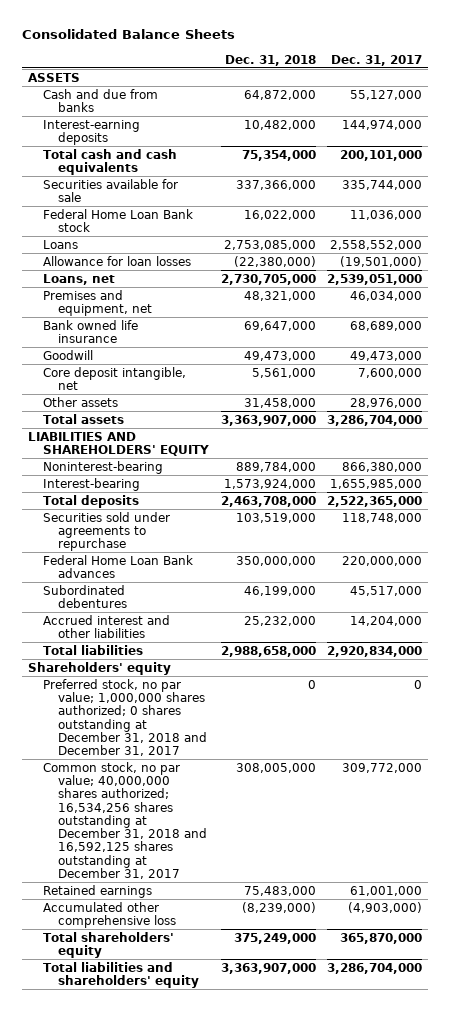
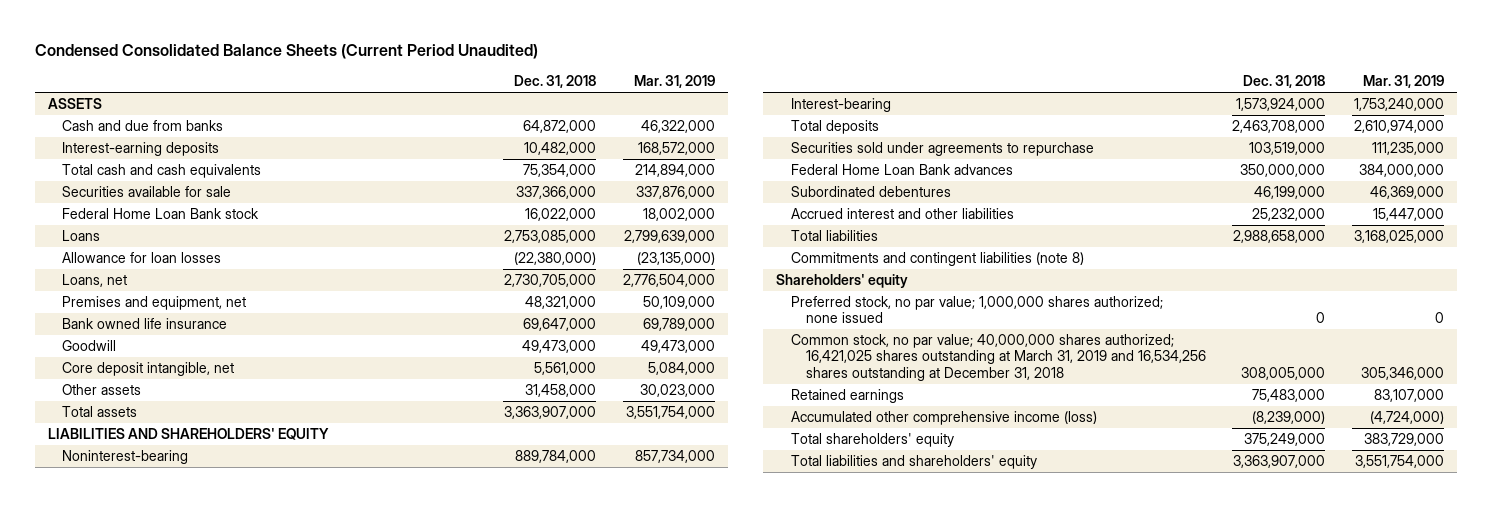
[21,29,235,40] Consolidated Balance Sheets -> [34,44,538,60] Condensed Consolidated Balance Sheets (Current Period Unaudited)
[331,54,423,66] Dec. 31, 2017 -> none
none -> [633,75,715,89] Mar. 31, 2019
none -> [790,252,1084,267] Commitments and contingent liabilities (note 8)
[42,678,208,757] Preferred stock, no par value; 1,000,000 shares authorized; 0 shares outstanding at December 31, 2018 and December 31, 2017 -> [790,296,1163,324] Preferred stock, no par value; 1,000,000 shares authorized; none issued
[42,761,208,880] Common stock, no par value; 40,000,000 shares authorized; 16,534,256 shares outstanding at December 31, 2018 and 16,592,125 shares outstanding at December 31, 2017 -> [790,334,1206,381] Common stock, no par value; 40,000,000 shares authorized; 16,421,025 shares outstanding at March 31, 2019 and 16,534,256 shares outstanding at December 31, 2018
[42,901,177,928] Accumulated other comprehensive loss -> [790,411,1097,426] Accumulated other comprehensive income (loss)

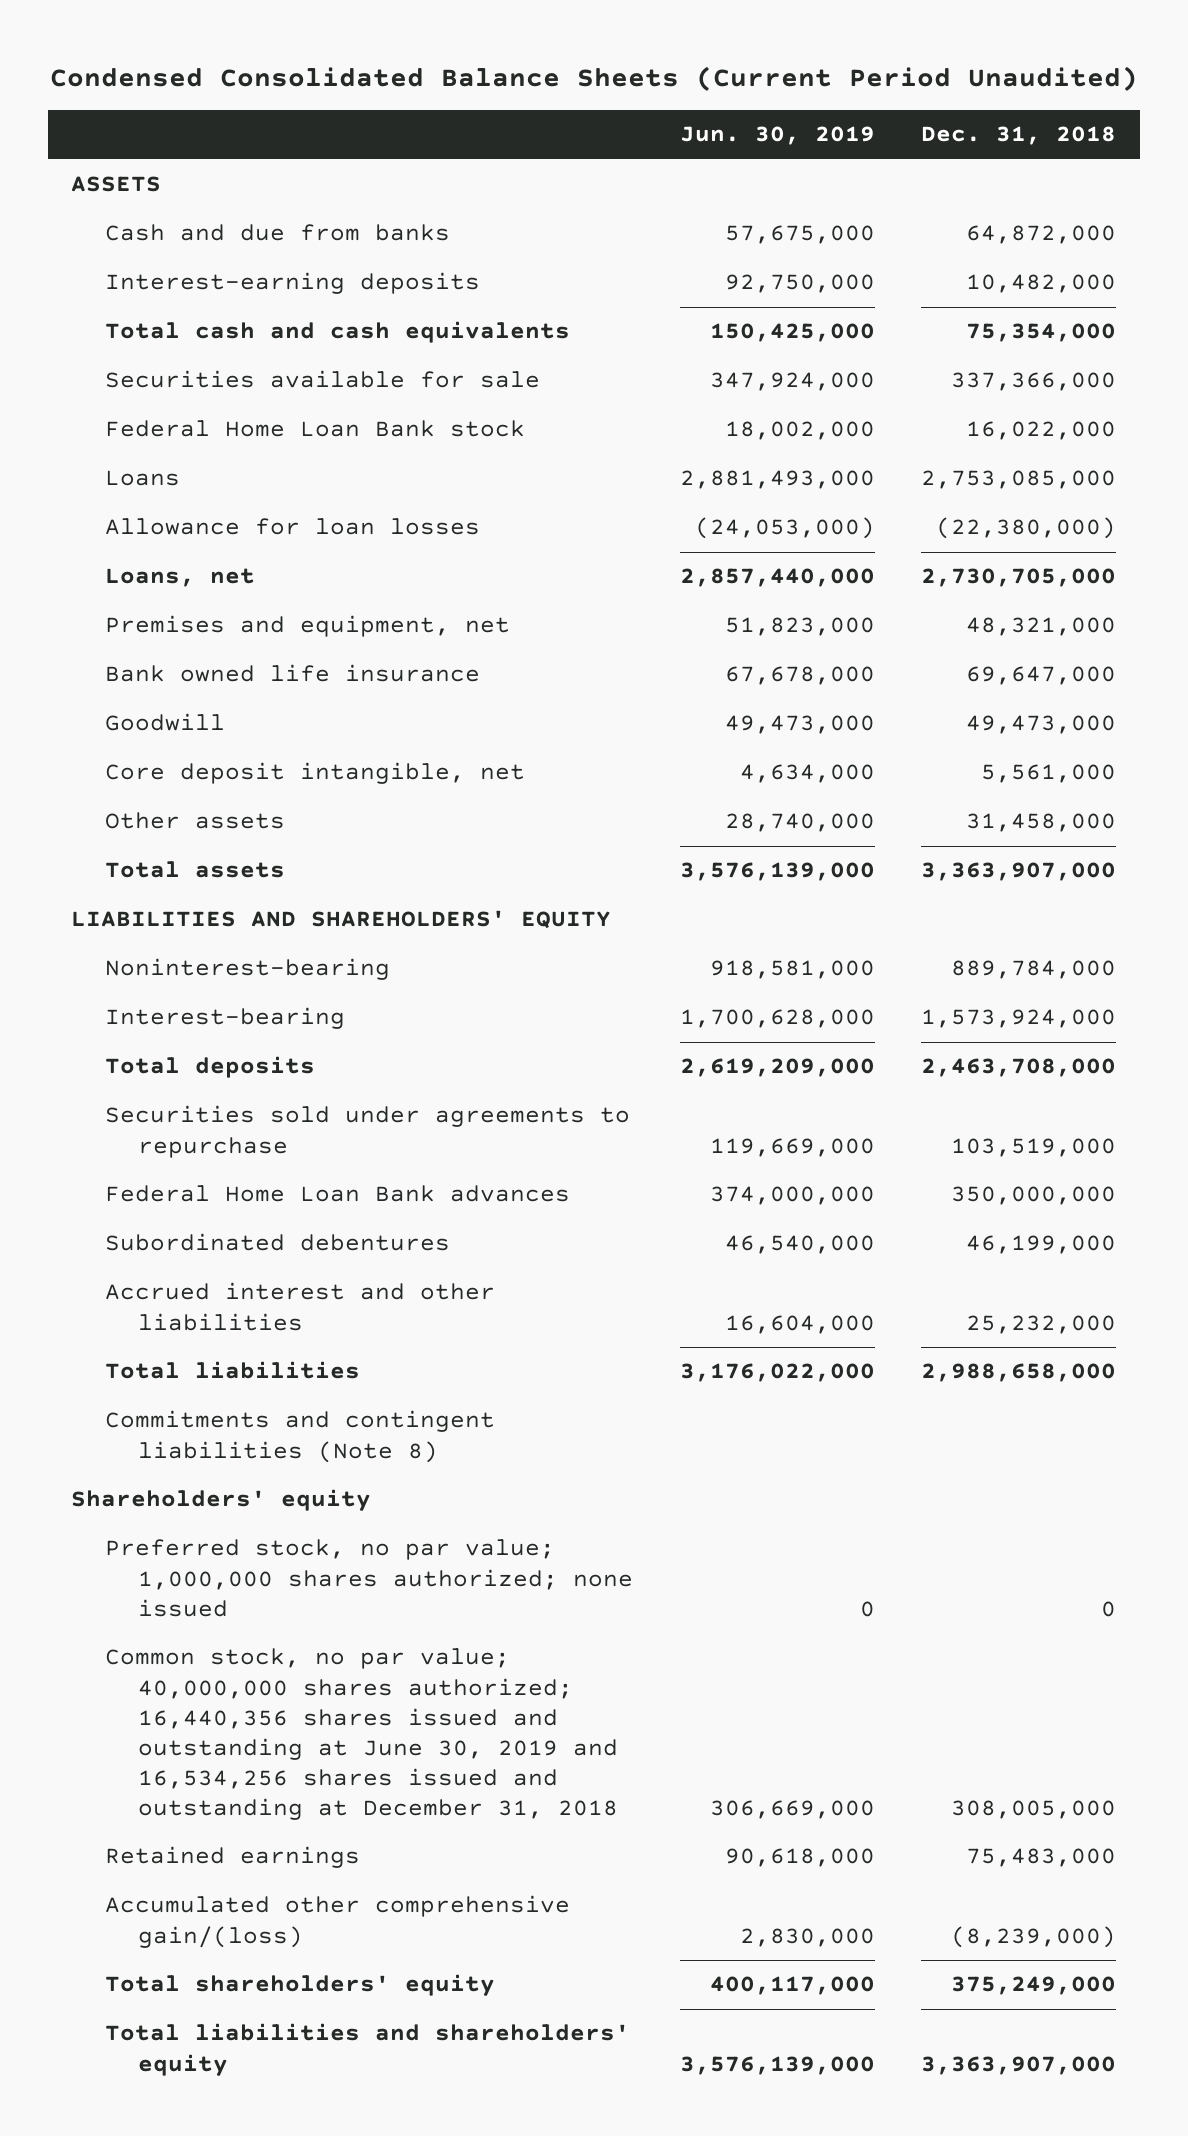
[633,75,715,89] Mar. 31, 2019 -> none
none -> [679,126,875,146] Jun. 30, 2019
[790,252,1084,267] Commitments and contingent liabilities (note 8) -> [104,1410,495,1463] Commitments and contingent liabilities (Note 8)
[790,334,1206,381] Common stock, no par value; 40,000,000 shares authorized; 16,421,025 shares outstanding at March 31, 2019 and 16,534,256 shares outstanding at December 31, 2018 -> [104,1648,618,1820] Common stock, no par value; 40,000,000 shares authorized; 16,440,356 shares issued and outstanding at June 30, 2019 and 16,534,256 shares issued and outstanding at December 31, 2018
[790,411,1097,426] Accumulated other comprehensive income (loss) -> [104,1895,570,1948] Accumulated other comprehensive gain/(loss)

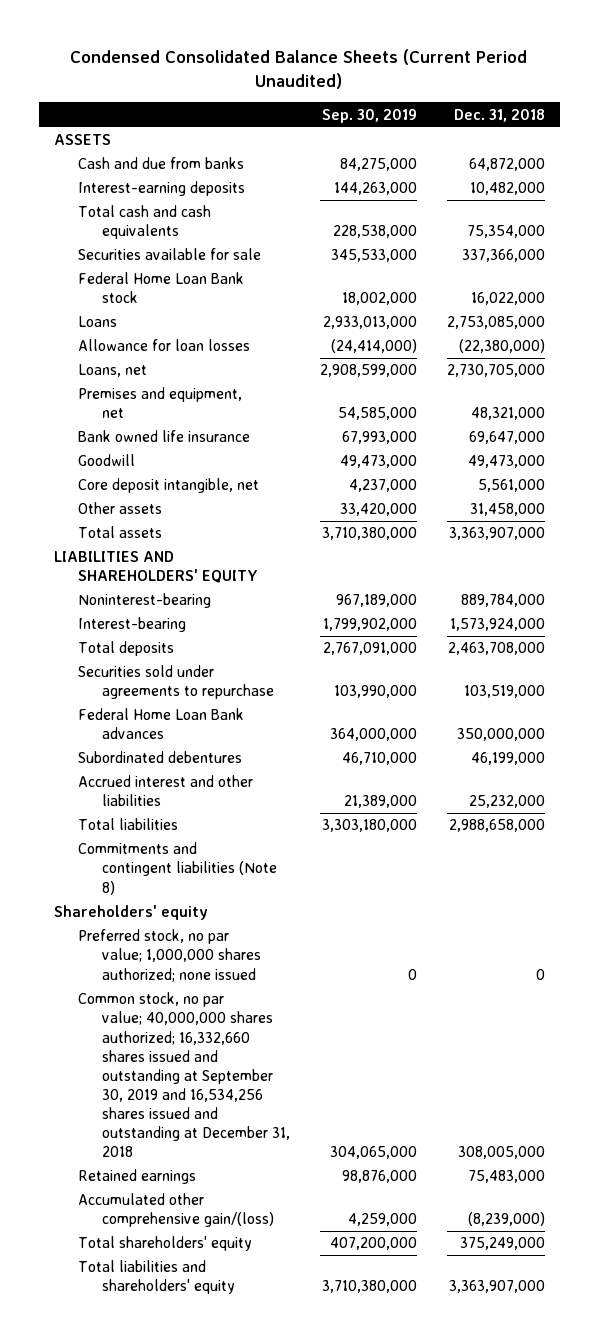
[679,126,875,146] Jun. 30, 2019 -> none
none -> [321,108,417,123] Sep. 30, 2019
[104,1648,618,1820] Common stock, no par value; 40,000,000 shares authorized; 16,440,356 shares issued and outstanding at June 30, 2019 and 16,534,256 shares issued and outstanding at December 31, 2018 -> [77,992,290,1157] Common stock, no par value; 40,000,000 shares authorized; 16,332,660 shares issued and outstanding at September 30, 2019 and 16,534,256 shares issued and outstanding at December 31, 2018

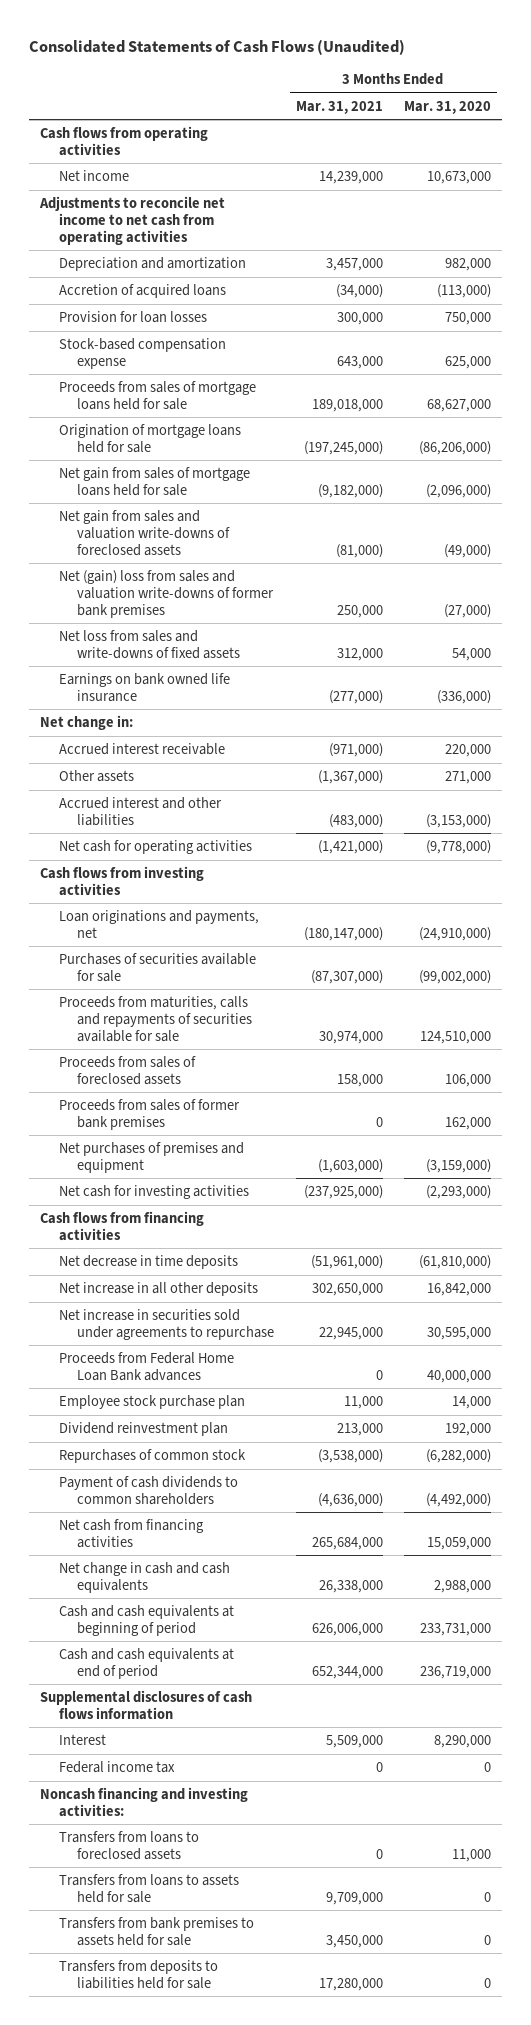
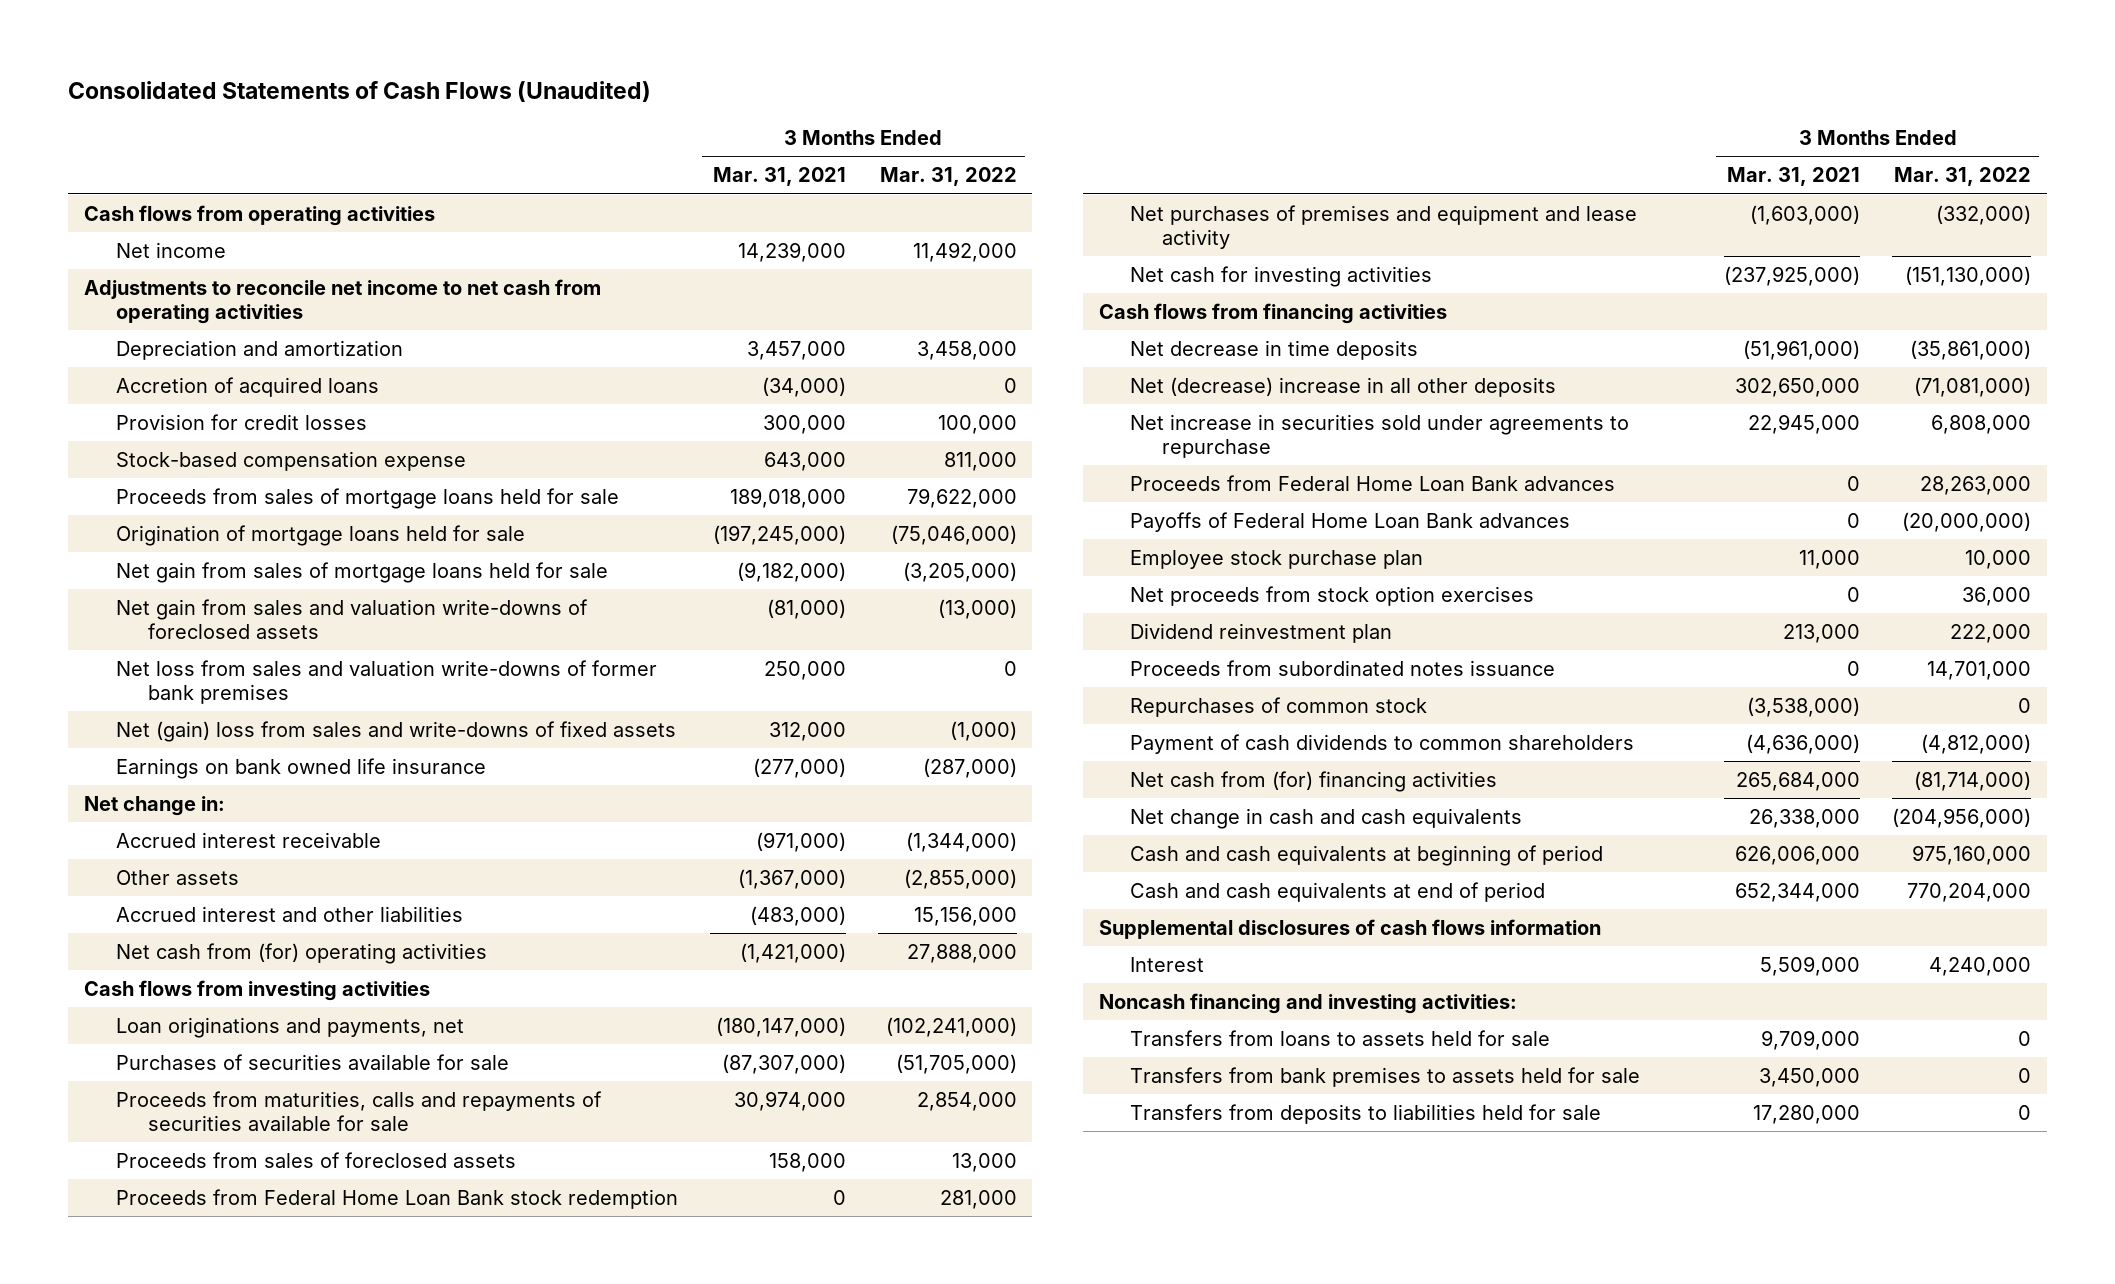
[404,100,492,114] Mar. 31, 2020 -> none
none -> [879,167,1017,187] Mar. 31, 2022
[58,311,207,324] Provision for loan losses -> [115,413,367,430] Provision for credit losses
[58,570,275,618] Net (gain) loss from sales and valuation write-downs of former bank premises -> [115,659,657,705] Net loss from sales and valuation write-downs of former bank premises
[58,630,241,659] Net loss from sales and write-downs of fixed assets -> [115,720,676,742] Net (gain) loss from sales and write-downs of fixed assets
[58,840,252,855] Net cash for operating activities -> [115,942,487,964] Net cash from (for) operating activities
[58,1099,240,1130] Proceeds from sales of former bank premises -> none
none -> [115,1188,678,1209] Proceeds from Federal Home Loan Bank stock redemption
[58,1142,244,1173] Net purchases of premises and equipment -> [1130,204,1638,250] Net purchases of premises and equipment and lease activity
[58,1282,258,1297] Net increase in all other deposits -> [1130,376,1557,397] Net (decrease) increase in all other deposits
none -> [1130,511,1571,532] Payoffs of Federal Home Loan Bank advances
none -> [1130,585,1535,606] Net proceeds from stock option exercises
none -> [1130,659,1556,676] Proceeds from subordinated notes issuance
[58,1519,204,1548] Net cash from financing activities -> [1130,770,1498,792] Net cash from (for) financing activities
[58,1761,175,1774] Federal income tax -> none
[58,1831,199,1860] Transfers from loans to foreclosed assets -> none

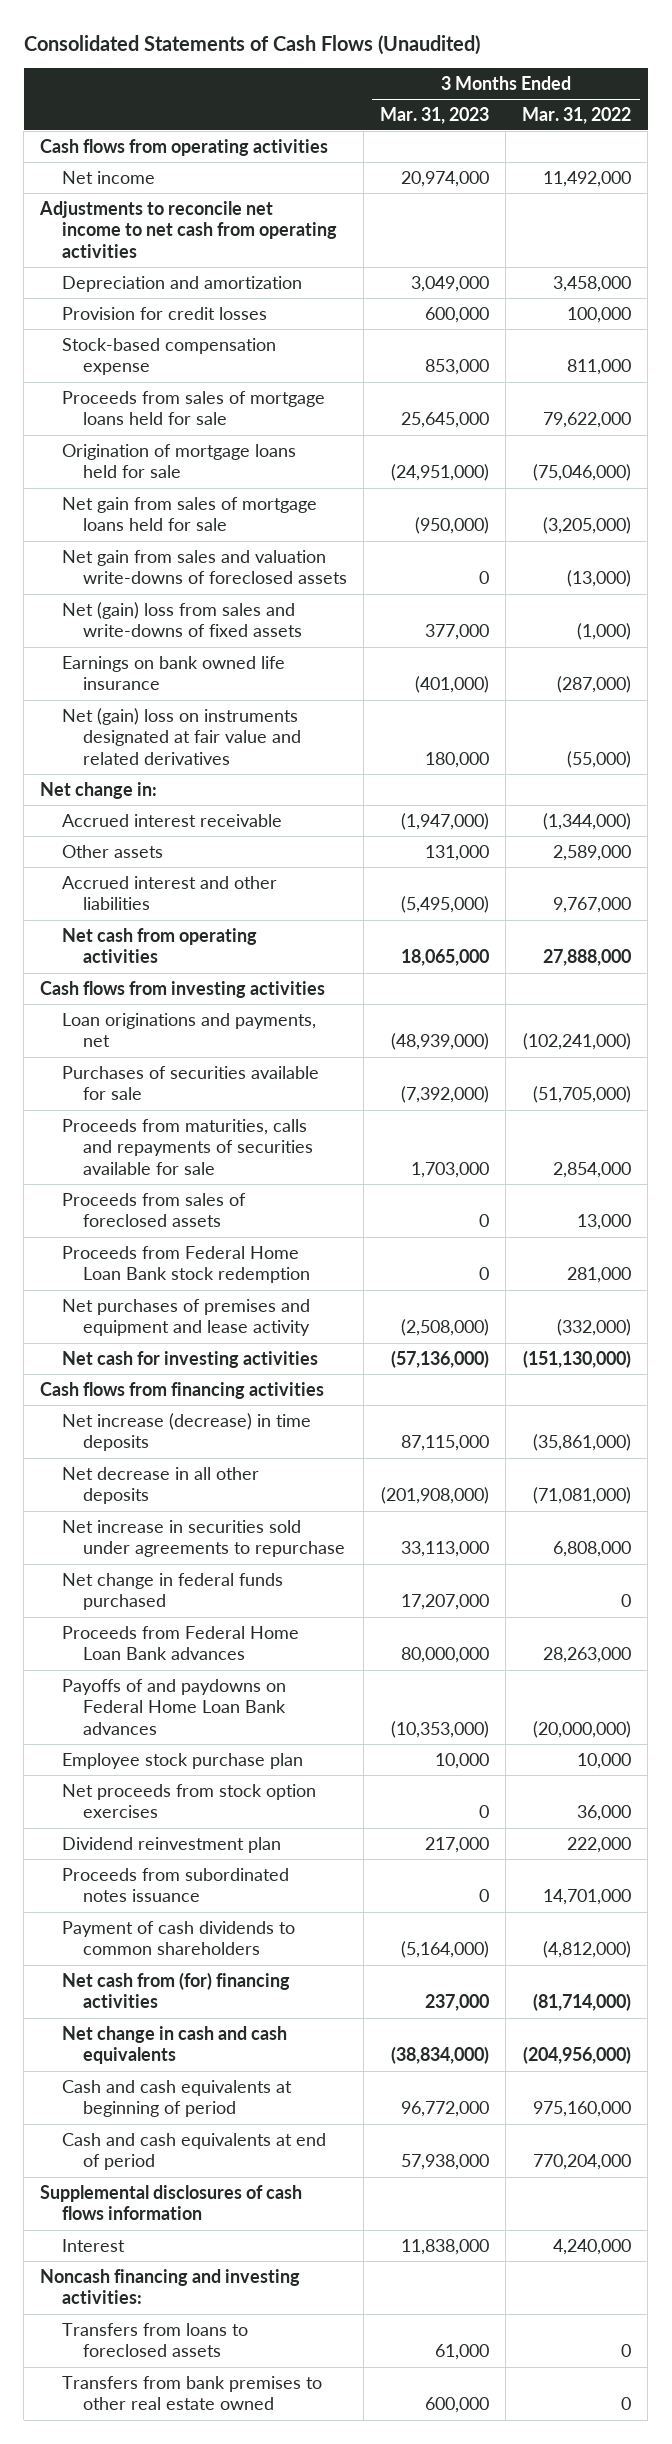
[712,167,846,187] Mar. 31, 2021 -> none
none -> [380,106,490,124] Mar. 31, 2023
[115,376,379,397] Accretion of acquired loans -> none
[115,659,657,705] Net loss from sales and valuation write-downs of former bank premises -> none
none -> [61,707,302,766] Net (gain) loss on instruments designated at fair value and related derivatives
[903,868,1017,889] (2,855,000) -> [553,844,632,861] 2,589,000
[913,906,1017,926] 15,156,000 -> [553,897,632,914] 9,767,000
[115,942,487,964] Net cash from (for) operating activities -> [61,927,257,964] Net cash from operating activities
[1130,339,1419,360] Net decrease in time deposits -> [61,1412,311,1452] Net increase (decrease) in time deposits
[1130,376,1557,397] Net (decrease) increase in all other deposits -> [61,1466,259,1505] Net decrease in all other deposits
none -> [61,1572,283,1611] Net change in federal funds purchased
[1130,511,1571,532] Payoffs of Federal Home Loan Bank advances -> [61,1678,287,1736] Payoffs of and paydowns on Federal Home Loan Bank advances
[1130,696,1428,717] Repurchases of common stock -> none
[1130,1066,1641,1087] Transfers from bank premises to assets held for sale -> none
[1130,1103,1602,1124] Transfers from deposits to liabilities held for sale -> none
[1130,1029,1551,1046] Transfers from loans to assets held for sale -> [61,2322,248,2358] Transfers from loans to foreclosed assets
none -> [61,2375,322,2411] Transfers from bank premises to other real estate owned

